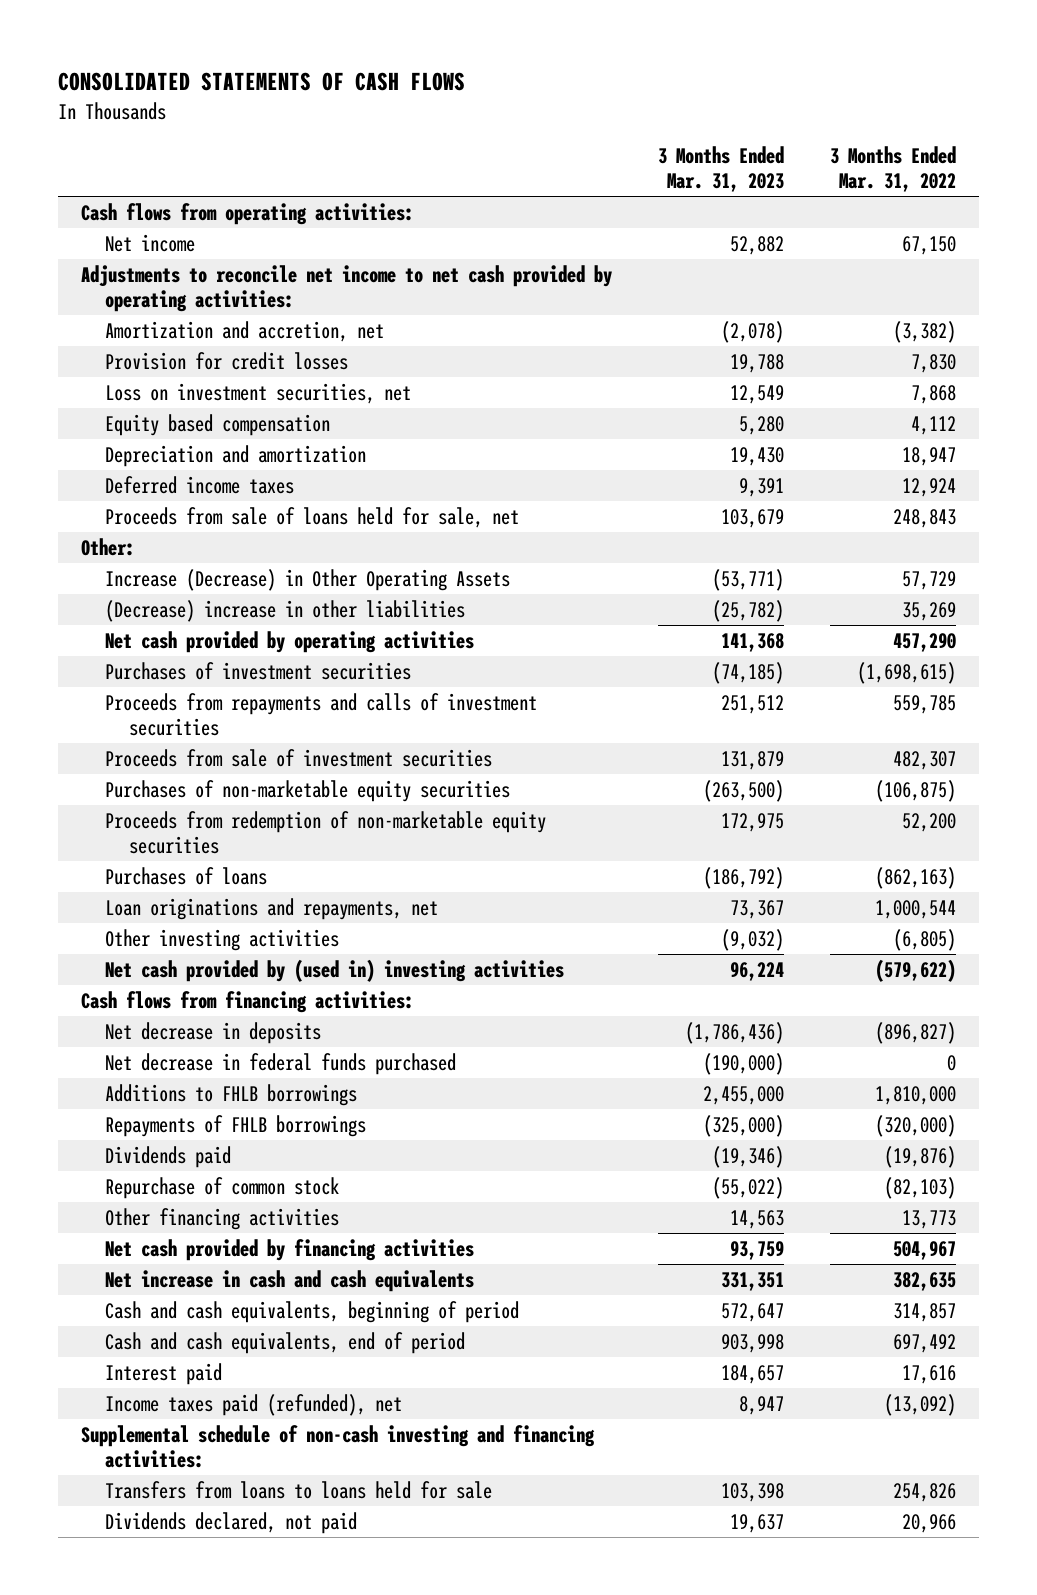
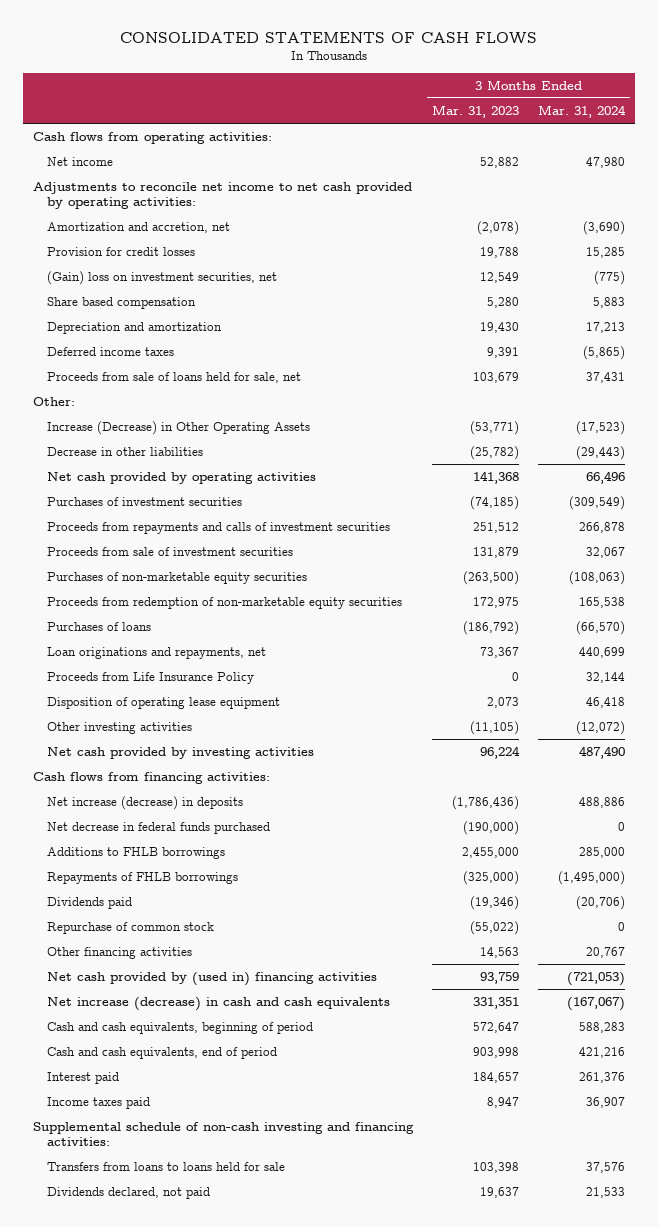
[830,146,957,192] 3 Months Ended Mar. 31, 2022 -> none
none -> [538,104,627,118] Mar. 31, 2024
[104,383,411,405] Loss on investment securities, net -> [47,270,278,285] (Gain) loss on investment securities, net
[104,414,330,437] Equity based compensation -> [47,296,197,309] Share based compensation
[104,600,465,623] (Decrease) increase in other liabilities -> [47,446,204,456] Decrease in other liabilities
none -> [47,671,255,684] Proceeds from Life Insurance Policy
none -> [47,696,281,709] Disposition of operating lease equipment
[720,929,784,952] (9,032) -> [470,720,520,735] (11,105)
[104,959,564,983] Net cash provided by (used in) investing activities -> [47,746,315,759] Net cash provided by investing activities
[104,1022,321,1045] Net decrease in deposits -> [47,795,244,810] Net increase (decrease) in deposits
[104,1239,474,1262] Net cash provided by financing activities -> [47,971,378,986] Net cash provided by (used in) financing activities
[104,1270,474,1293] Net increase in cash and cash equivalents -> [47,996,391,1011] Net increase (decrease) in cash and cash equivalents
[104,1394,402,1417] Income taxes paid (refunded), net -> [47,1096,151,1109] Income taxes paid

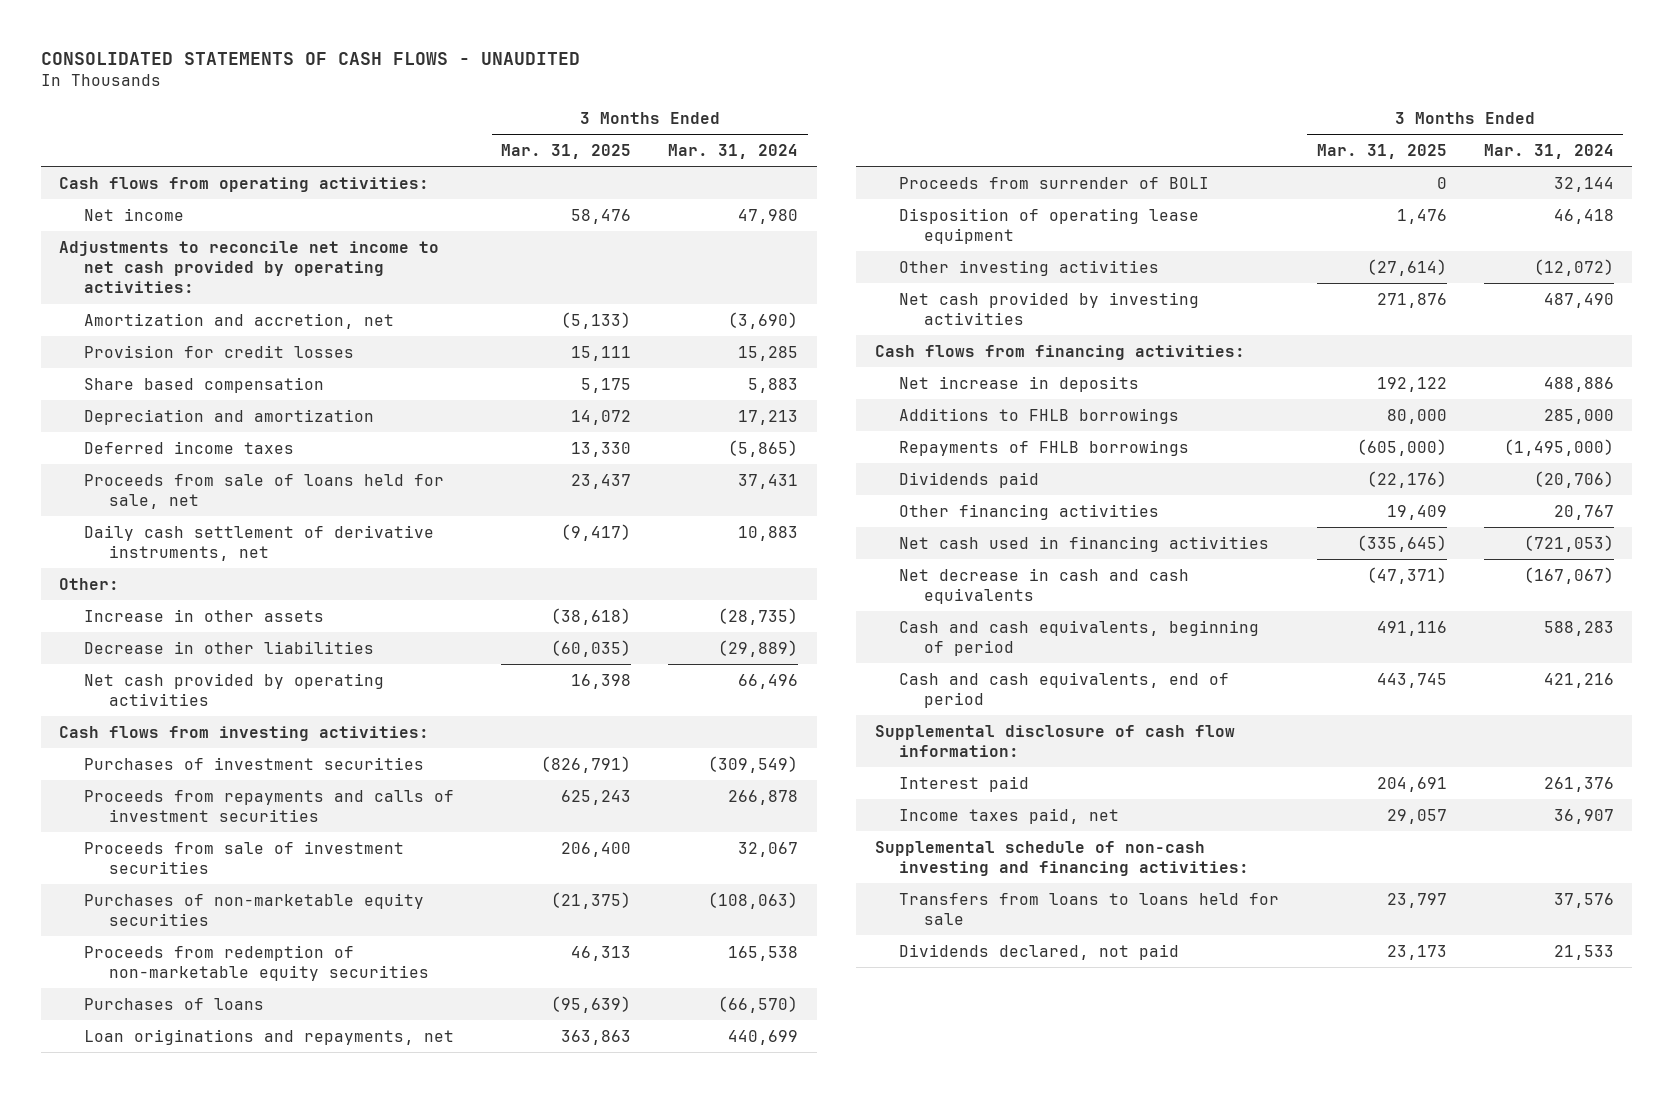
[120,31,538,44] CONSOLIDATED STATEMENTS OF CASH FLOWS -> [40,51,580,65] CONSOLIDATED STATEMENTS OF CASH FLOWS - UNAUDITED
[432,104,520,118] Mar. 31, 2023 -> none
none -> [501,143,632,159] Mar. 31, 2025
[47,270,278,285] (Gain) loss on investment securities, net -> none
none -> [84,524,435,561] Daily cash settlement of derivative instruments, net
[47,420,311,435] Increase (Decrease) in Other Operating Assets -> [84,608,325,622] Increase in other assets
[576,420,626,435] (17,523) -> [718,607,799,625] (28,735)
[576,445,626,460] (29,443) -> [718,639,799,657] (29,889)
none -> [59,725,430,741] Cash flows from investing activities:
[47,671,255,684] Proceeds from Life Insurance Policy -> [899,176,1210,189] Proceeds from surrender of BOLI
[47,821,271,834] Net decrease in federal funds purchased -> none
[47,795,244,810] Net increase (decrease) in deposits -> [899,375,1140,392] Net increase in deposits
[47,921,215,934] Repurchase of common stock -> none
[47,971,378,986] Net cash provided by (used in) financing activities -> [899,535,1270,552] Net cash used in financing activities
[47,996,391,1011] Net increase (decrease) in cash and cash equivalents -> [899,567,1190,604] Net decrease in cash and cash equivalents
none -> [874,724,1235,757] Supplemental disclosure of cash flow information:
[47,1096,151,1109] Income taxes paid -> [899,807,1120,824] Income taxes paid, net

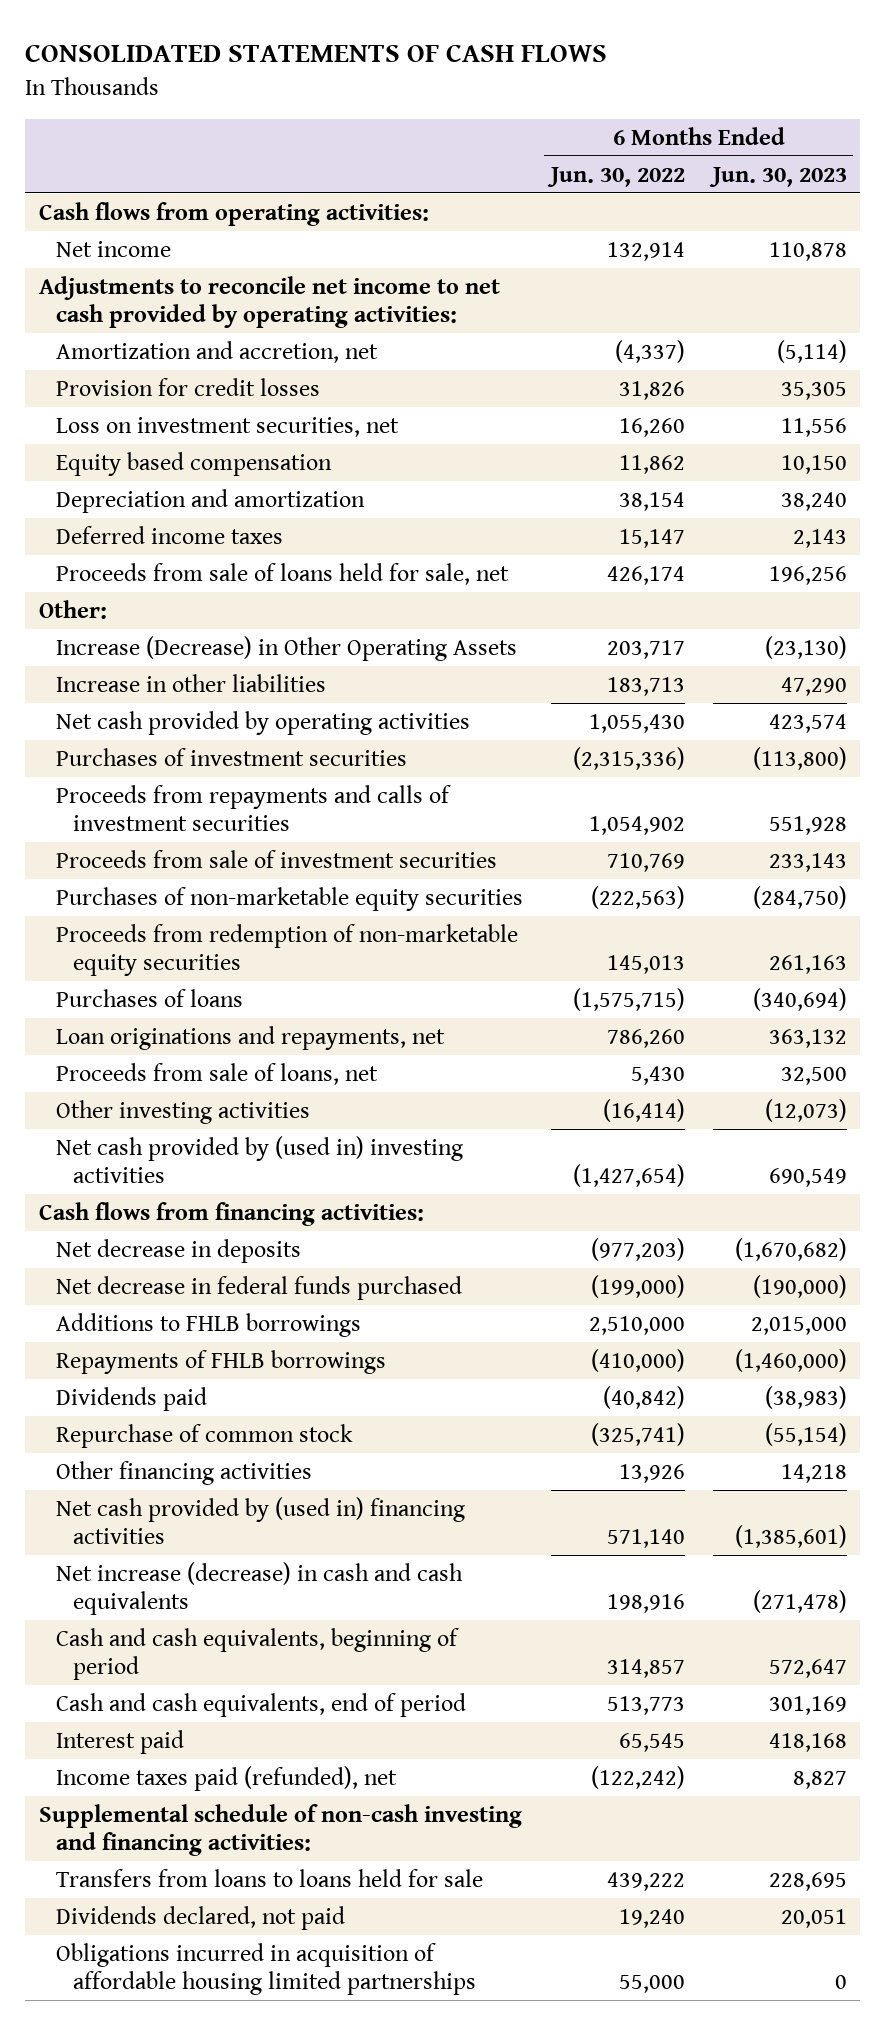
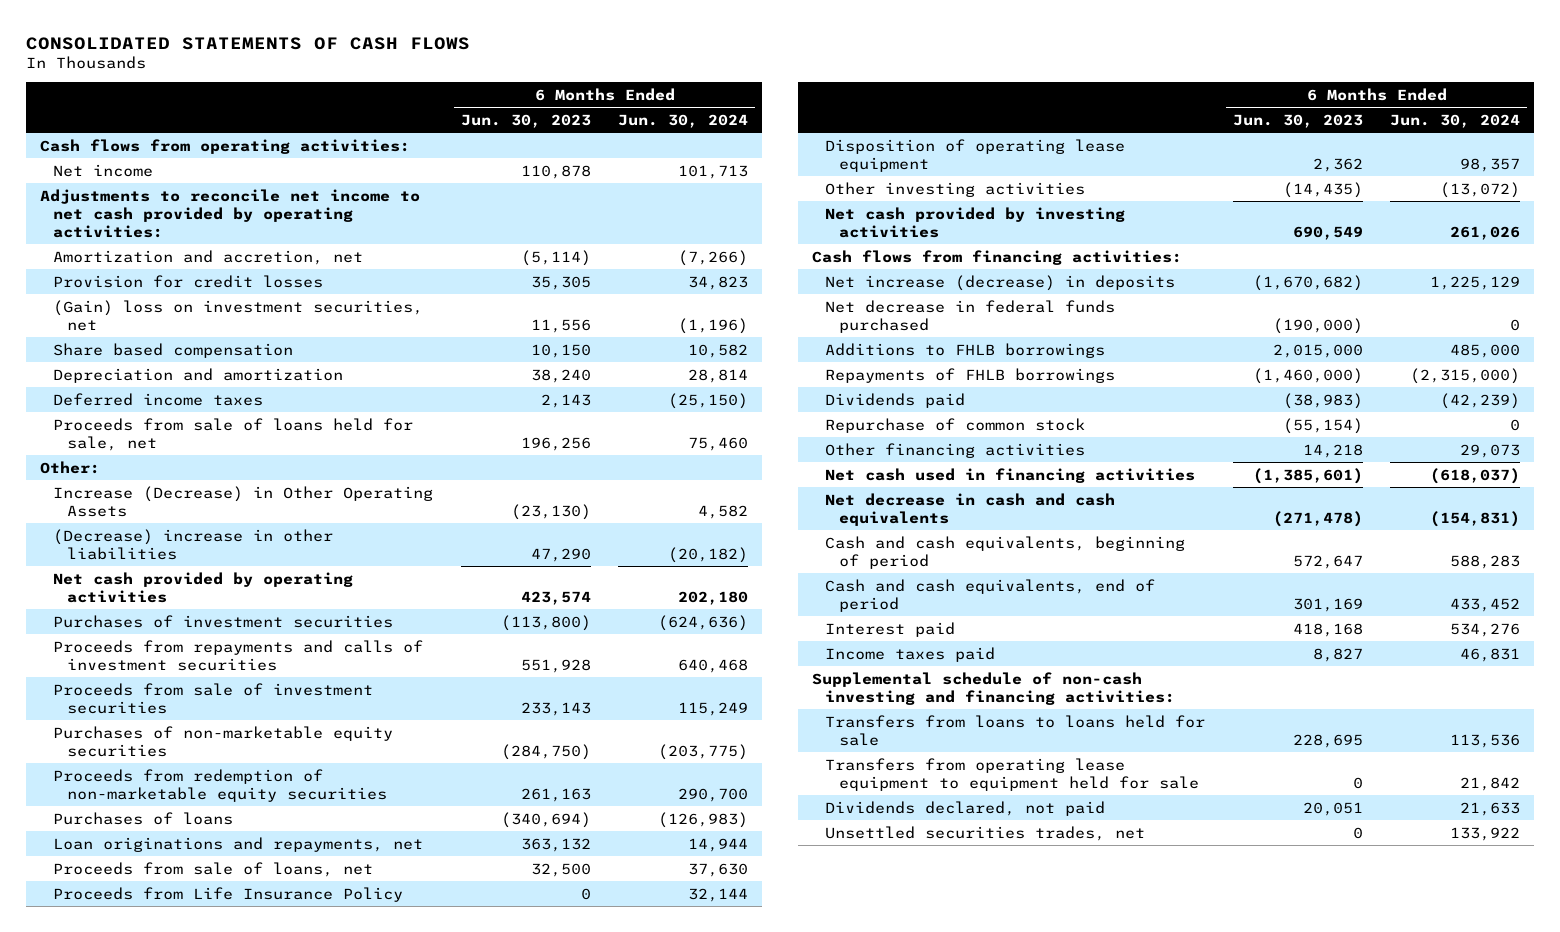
[546,166,685,187] Jun. 30, 2022 -> none
none -> [618,113,749,128] Jun. 30, 2024
[56,416,400,437] Loss on investment securities, net -> [53,299,424,331] (Gain) loss on investment securities, net
[56,451,333,476] Equity based compensation -> [53,342,294,358] Share based compensation
[56,673,327,692] Increase in other liabilities -> [53,528,334,560] (Decrease) increase in other liabilities
none -> [53,886,404,902] Proceeds from Life Insurance Policy
none -> [825,138,1126,172] Disposition of operating lease equipment
[764,1098,847,1122] (12,073) -> [1282,181,1363,198] (14,435)
[56,1135,464,1184] Net cash provided by (used in) investing activities -> [825,206,1126,238] Net cash provided by investing activities
[56,1238,302,1263] Net decrease in deposits -> [825,274,1176,291] Net increase (decrease) in deposits
[56,1496,466,1545] Net cash provided by (used in) financing activities -> [825,467,1196,483] Net cash used in financing activities
[56,1561,464,1616] Net increase (decrease) in cash and cash equivalents -> [825,492,1116,526] Net decrease in cash and cash equivalents
[56,1765,398,1791] Income taxes paid (refunded), net -> [825,646,996,662] Income taxes paid
none -> [825,757,1199,791] Transfers from operating lease equipment to equipment held for sale
[56,1942,477,1996] Obligations incurred in acquisition of affordable housing limited partnerships -> none
none -> [825,825,1146,841] Unsettled securities trades, net

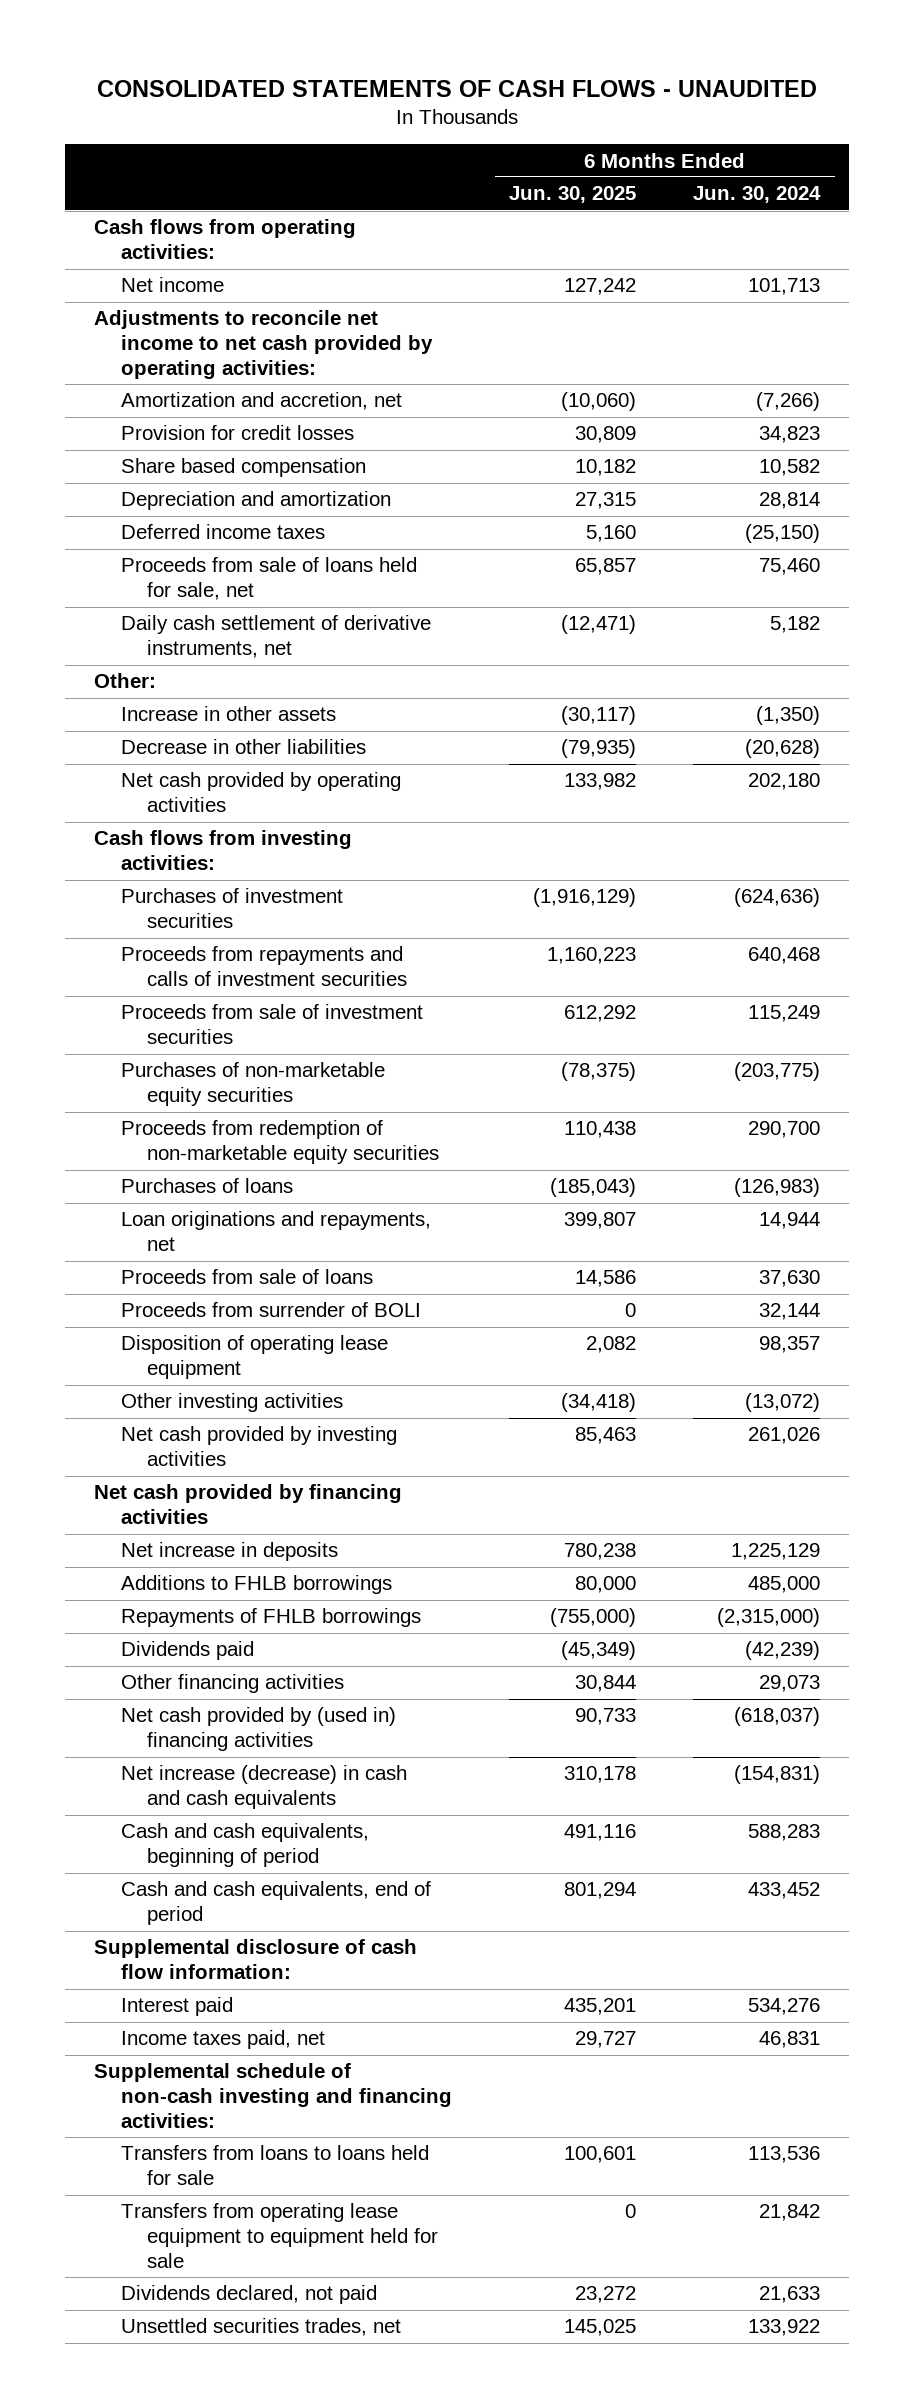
[26,36,471,50] CONSOLIDATED STATEMENTS OF CASH FLOWS -> [97,79,818,97] CONSOLIDATED STATEMENTS OF CASH FLOWS - UNAUDITED
[460,113,591,128] Jun. 30, 2023 -> none
none -> [508,186,636,204] Jun. 30, 2025
[53,299,424,331] (Gain) loss on investment securities, net -> none
none -> [120,615,431,659] Daily cash settlement of derivative instruments, net
[53,485,434,517] Increase (Decrease) in Other Operating Assets -> [120,706,336,722] Increase in other assets
[698,504,749,519] 4,582 -> [756,706,821,726] (1,350)
[53,528,334,560] (Decrease) increase in other liabilities -> [120,739,366,755] Decrease in other liabilities
[668,546,749,563] (20,182) -> [745,739,821,759] (20,628)
none -> [93,830,352,871] Cash flows from investing activities:
[53,861,374,877] Proceeds from sale of loans, net -> [120,1269,373,1285] Proceeds from sale of loans
[53,886,404,902] Proceeds from Life Insurance Policy -> [120,1302,421,1318] Proceeds from surrender of BOLI
[825,299,1116,333] Net decrease in federal funds purchased -> none
[811,249,1182,265] Cash flows from financing activities: -> [93,1484,402,1525] Net cash provided by financing activities
[825,274,1176,291] Net increase (decrease) in deposits -> [120,1542,338,1562] Net increase in deposits
[825,417,1086,433] Repurchase of common stock -> none
[825,467,1196,483] Net cash used in financing activities -> [120,1707,396,1752] Net cash provided by (used in) financing activities
[825,492,1116,526] Net decrease in cash and cash equivalents -> [120,1765,407,1810] Net increase (decrease) in cash and cash equivalents
none -> [93,1939,417,1980] Supplemental disclosure of cash flow information:
[825,646,996,662] Income taxes paid -> [120,2030,325,2050] Income taxes paid, net

